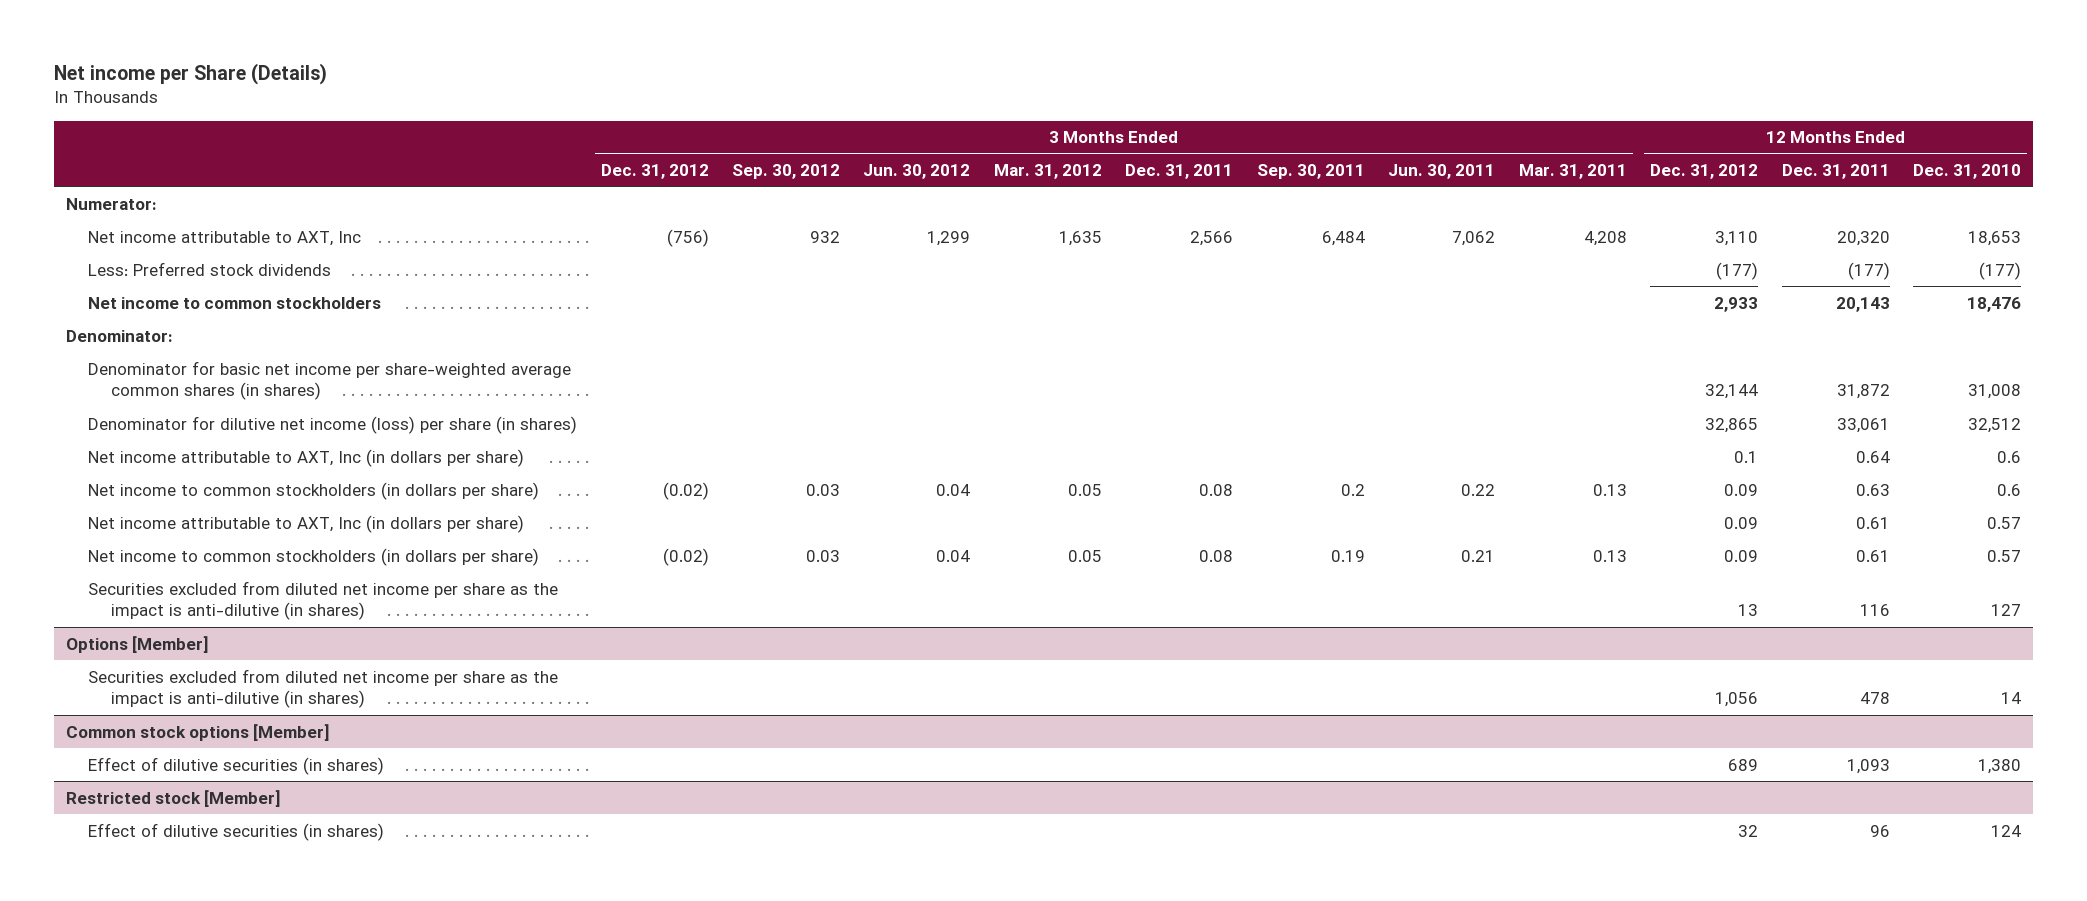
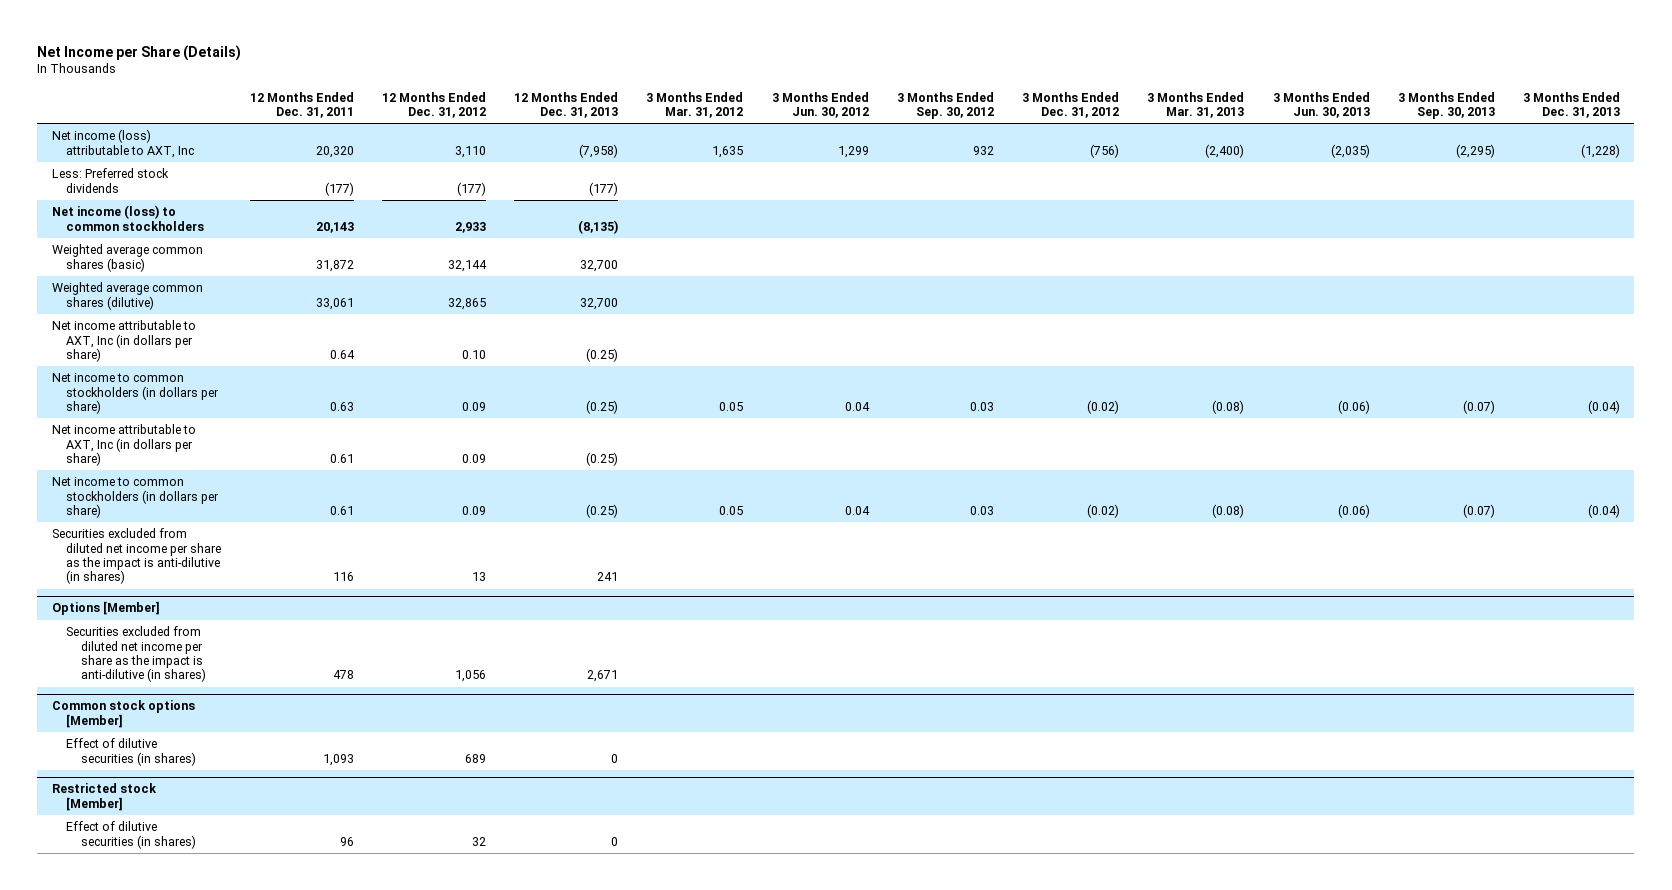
[53,63,327,86] Net income per Share (Details) -> [37,44,242,61] Net Income per Share (Details)
[1125,164,1234,180] Dec. 31, 2011 -> none
[1256,164,1365,180] Sep. 30, 2011 -> none
[1388,164,1496,180] Jun. 30, 2011 -> none
[1518,164,1627,180] Mar. 31, 2011 -> none
[1912,164,2021,180] Dec. 31, 2010 -> none
none -> [514,91,619,118] 12 Months Ended Dec. 31, 2013
none -> [1147,91,1245,118] 3 Months Ended Mar. 31, 2013
none -> [1272,91,1370,118] 3 Months Ended Jun. 30, 2013
none -> [1397,91,1495,119] 3 Months Ended Sep. 30, 2013
none -> [1523,91,1621,118] 3 Months Ended Dec. 31, 2013
[65,197,157,210] Numerator: -> none
[88,230,362,246] Net income attributable to AXT, Inc -> [51,129,195,158] Net income (loss) attributable to AXT, Inc
[65,329,173,342] Denominator: -> none
[88,296,382,309] Net income to common stockholders -> [51,205,205,231] Net income (loss) to common stockholders
[88,360,572,401] Denominator for basic net income per share-weighted average common shares (in shares) -> [51,244,203,272] Weighted average common shares (basic)
[88,415,578,434] Denominator for dilutive net income (loss) per share (in shares) -> [51,282,203,310] Weighted average common shares (dilutive)
[1734,450,1759,463] 0.1 -> [461,349,486,359] 0.10

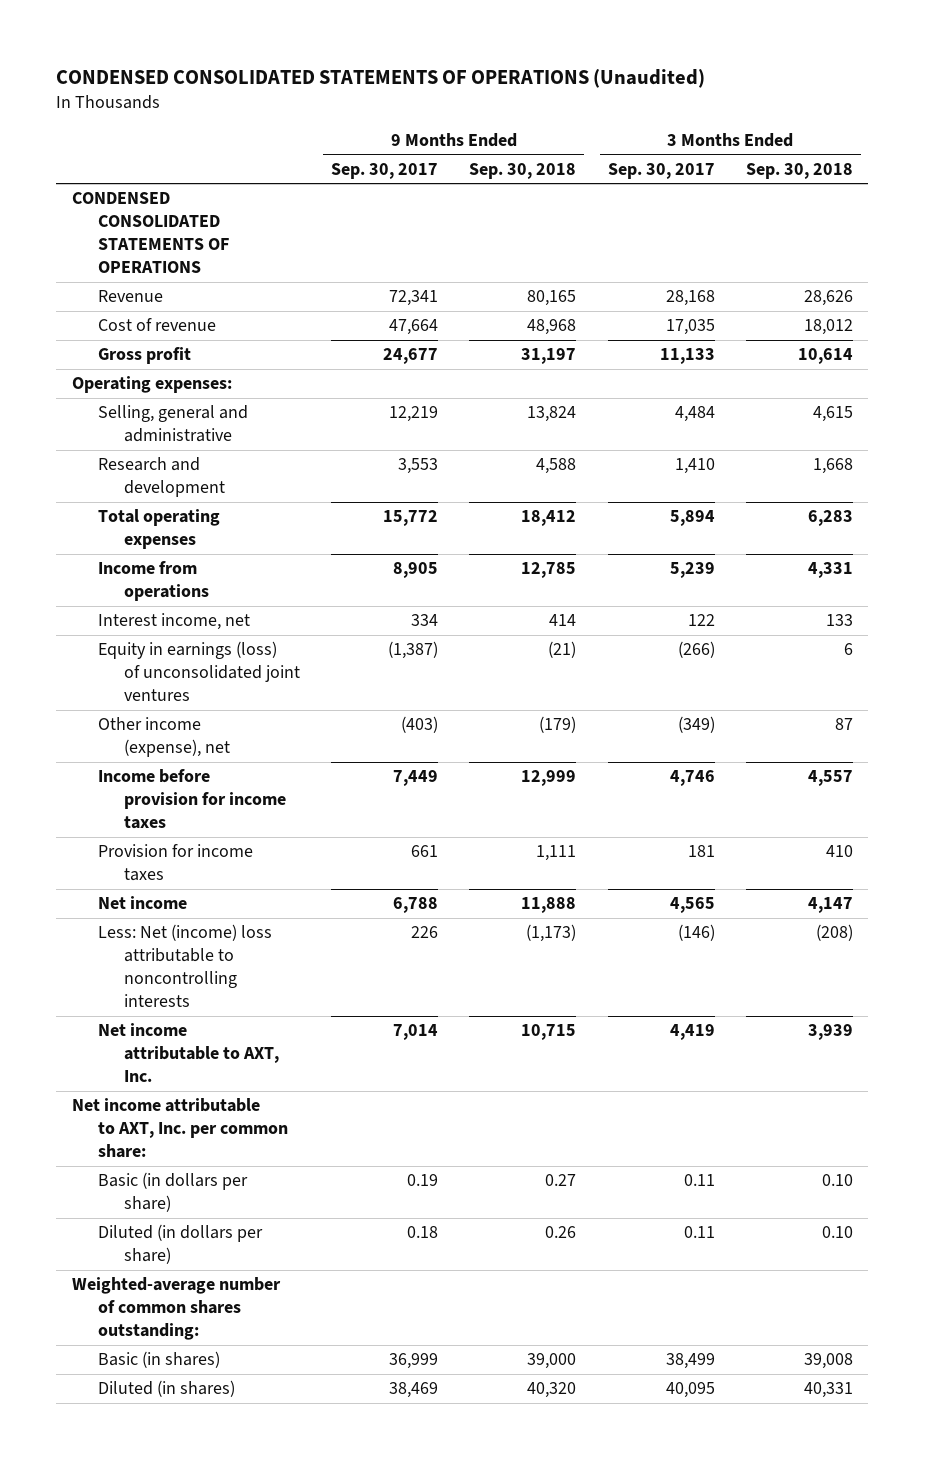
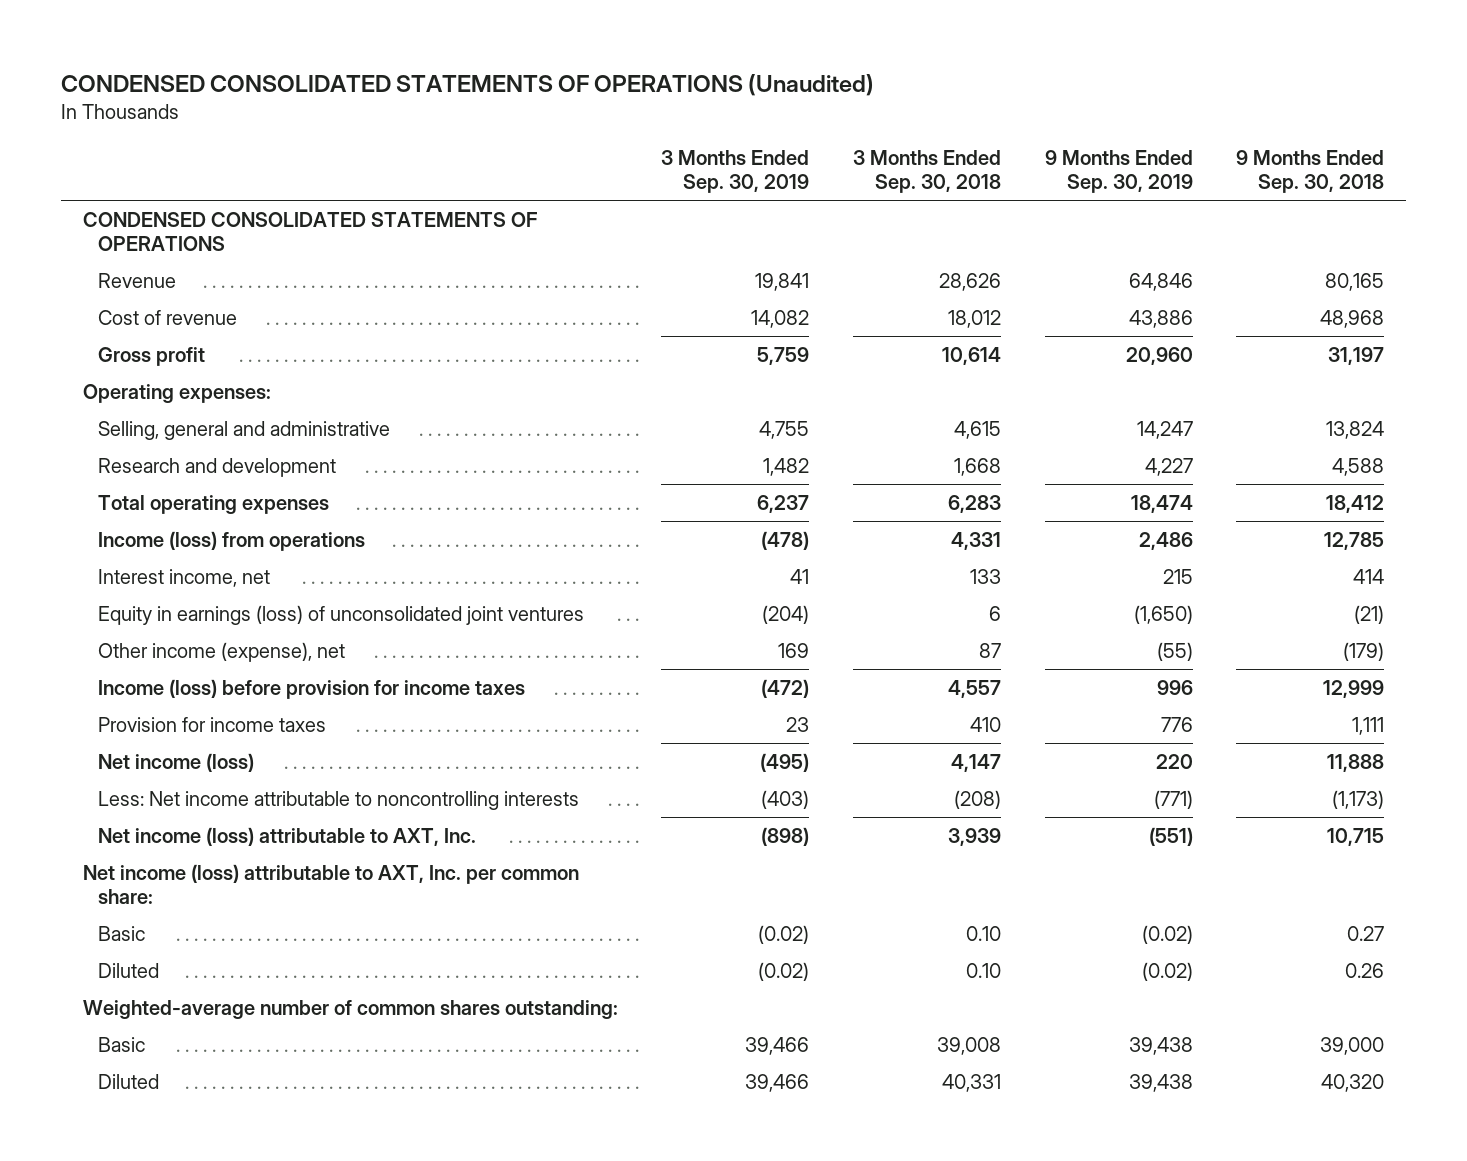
[331,162,439,179] Sep. 30, 2017 -> none
[607,162,715,179] Sep. 30, 2017 -> none
none -> [661,150,810,194] 3 Months Ended Sep. 30, 2019
none -> [1044,150,1193,194] 9 Months Ended Sep. 30, 2019
[97,561,209,602] Income from operations -> [97,530,365,551] Income (loss) from operations
[97,769,286,830] Income before provision for income taxes -> [97,678,525,699] Income (loss) before provision for income taxes
[97,896,187,910] Net income -> [97,752,254,772] Net income (loss)
[97,924,272,1008] Less: Net (income) loss attributable to noncontrolling interests -> [97,790,579,810] Less: Net income attributable to noncontrolling interests
[97,1023,279,1083] Net income attributable to AXT, Inc. -> [97,826,476,846] Net income (loss) attributable to AXT, Inc.
[71,1098,288,1159] Net income attributable to AXT, Inc. per common share: -> [82,863,579,904] Net income (loss) attributable to AXT, Inc. per common share:
[97,1172,248,1213] Basic (in dollars per share) -> [97,925,145,941] Basic
[97,1224,263,1265] Diluted (in dollars per share) -> [97,962,159,978] Diluted
[97,1351,220,1369] Basic (in shares) -> [97,1036,145,1052] Basic
[97,1380,235,1398] Diluted (in shares) -> [97,1073,159,1089] Diluted

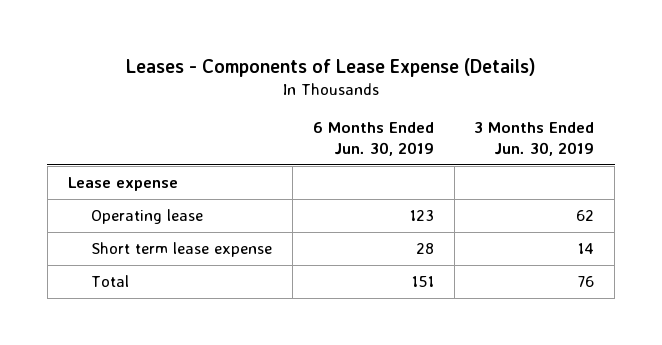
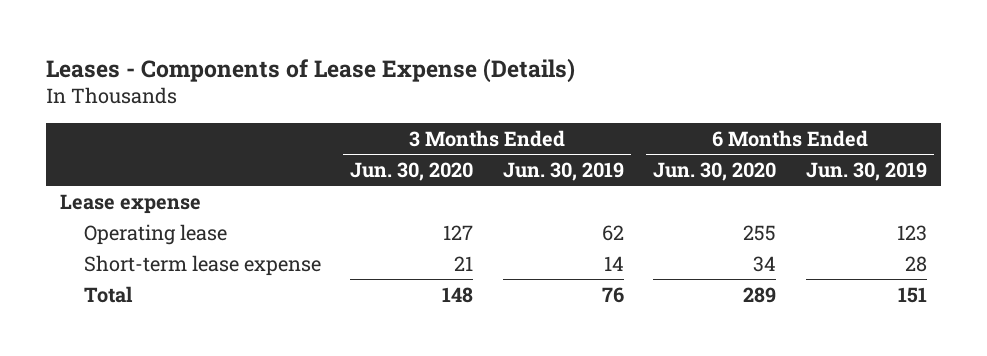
none -> [350,161,474,181] Jun. 30, 2020
none -> [653,161,777,181] Jun. 30, 2020
[91,241,273,257] Short term lease expense -> [84,254,322,276] Short-term lease expense

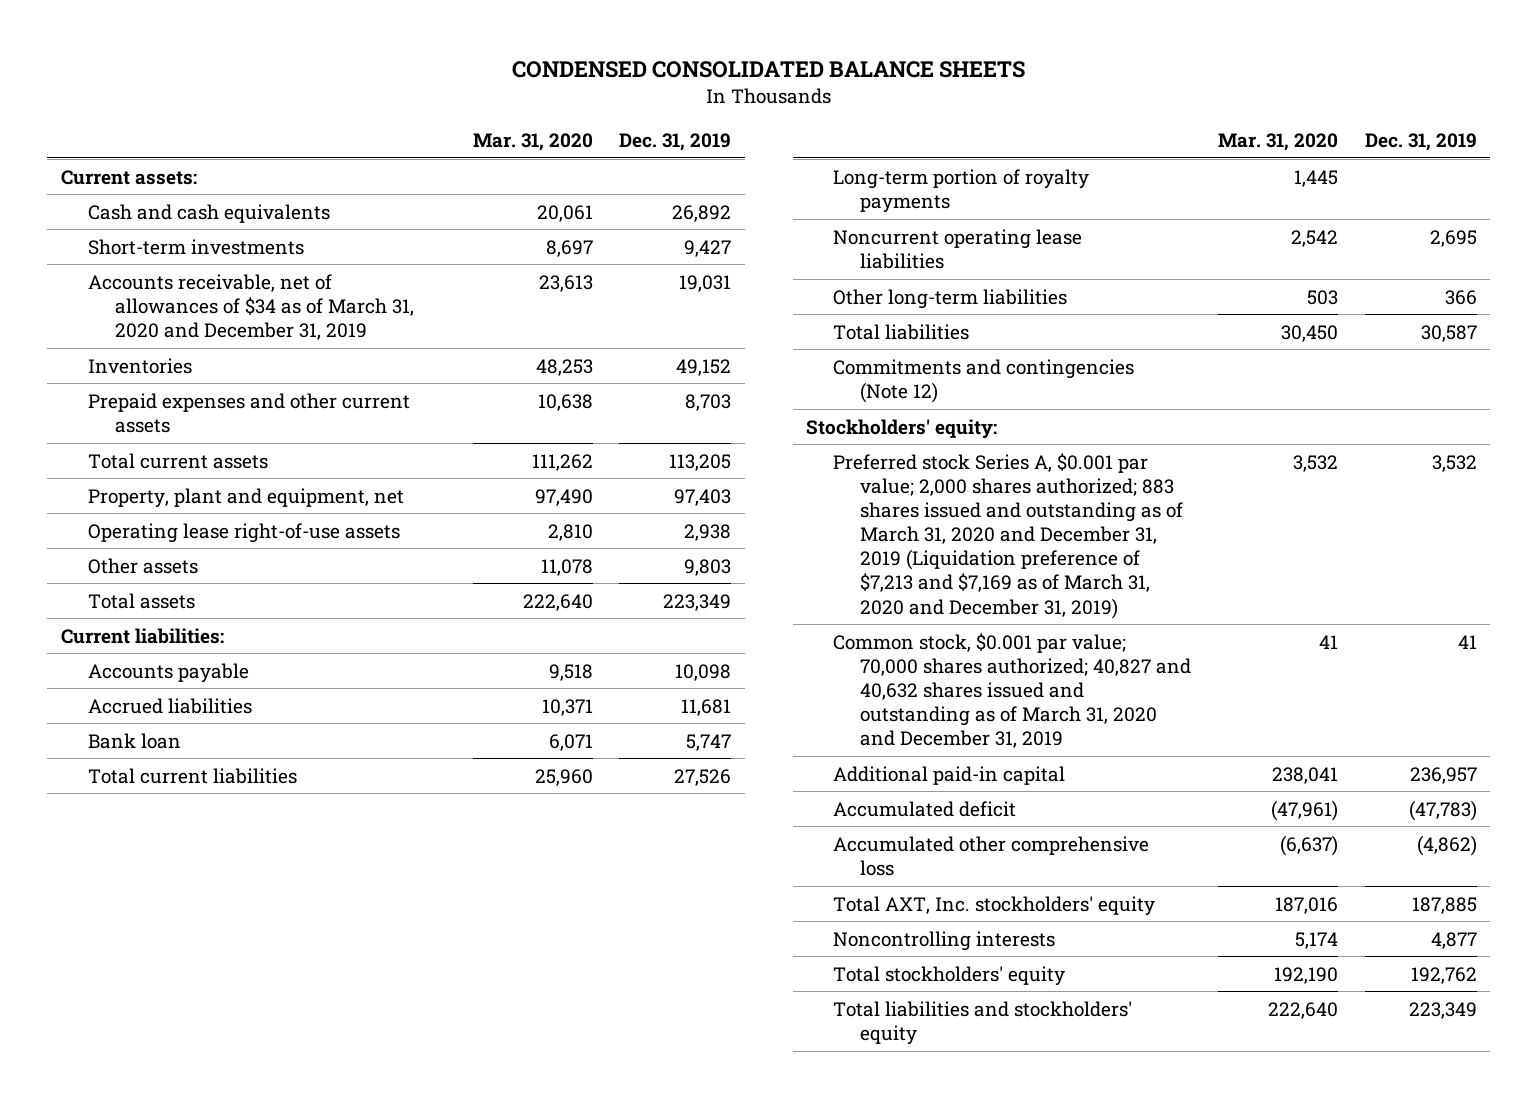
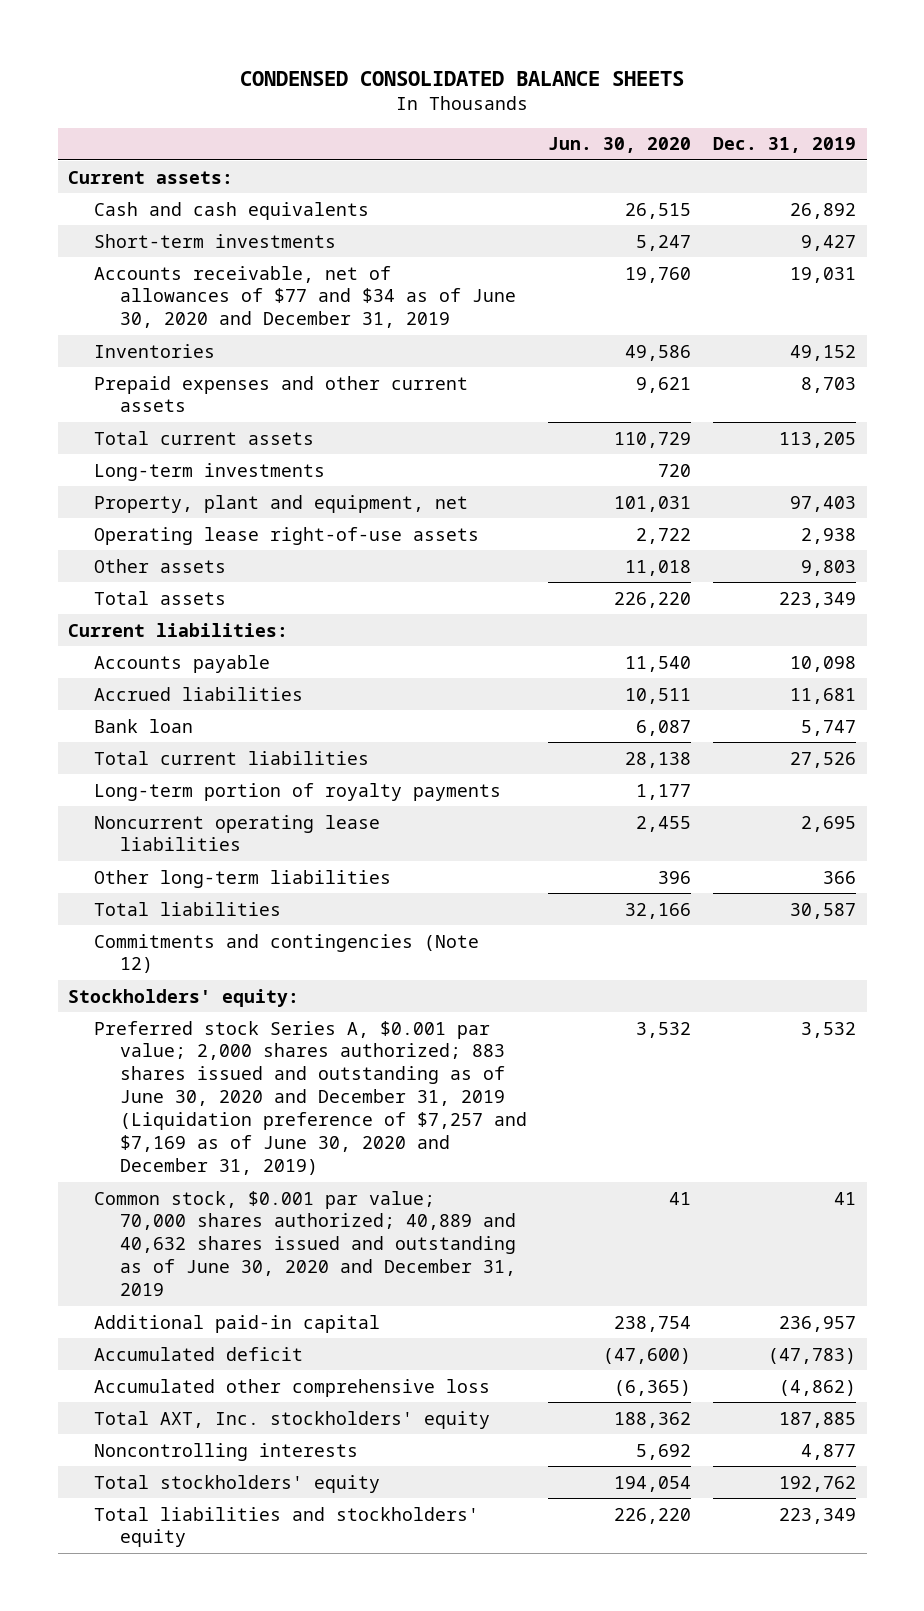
[472,132,593,151] Mar. 31, 2020 -> none
none -> [548,137,692,154] Jun. 30, 2020
[87,273,414,340] Accounts receivable, net of allowances of $34 as of March 31, 2020 and December 31, 2019 -> [94,265,516,329] Accounts receivable, net of allowances of $77 and $34 as of June 30, 2020 and December 31, 2019
none -> [94,462,326,481] Long-term investments
[833,452,1184,619] Preferred stock Series A, $0.001 par value; 2,000 shares authorized; 883 shares issued and outstanding as of March 31, 2020 and December 31, 2019 (Liquidation preference of $7,213 and $7,169 as of March 31, 2020 and December 31, 2019) -> [94,1020,527,1176] Preferred stock Series A, $0.001 par value; 2,000 shares authorized; 883 shares issued and outstanding as of June 30, 2020 and December 31, 2019 (Liquidation preference of $7,257 and $7,169 as of June 30, 2020 and December 31, 2019)
[833,632,1192,749] Common stock, $0.001 par value; 70,000 shares authorized; 40,827 and 40,632 shares issued and outstanding as of March 31, 2020 and December 31, 2019 -> [94,1190,516,1297] Common stock, $0.001 par value; 70,000 shares authorized; 40,889 and 40,632 shares issued and outstanding as of June 30, 2020 and December 31, 2019

